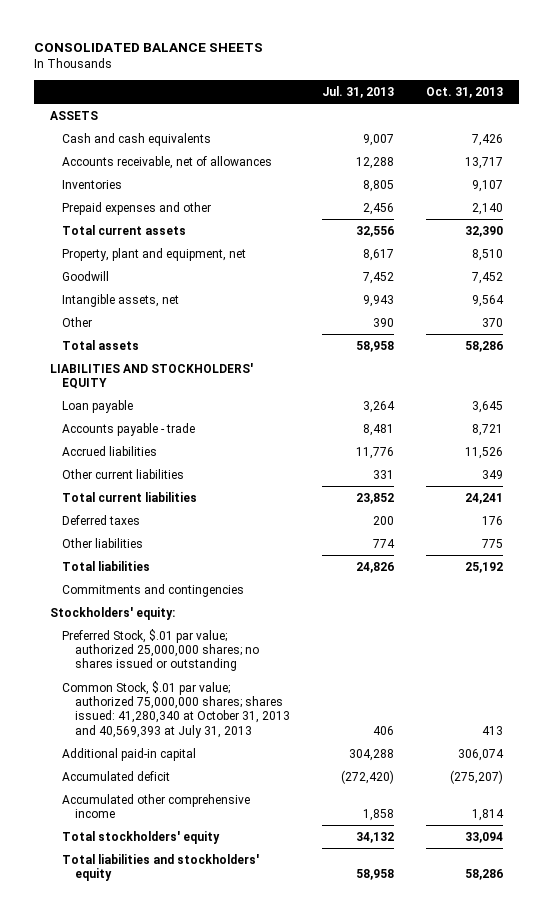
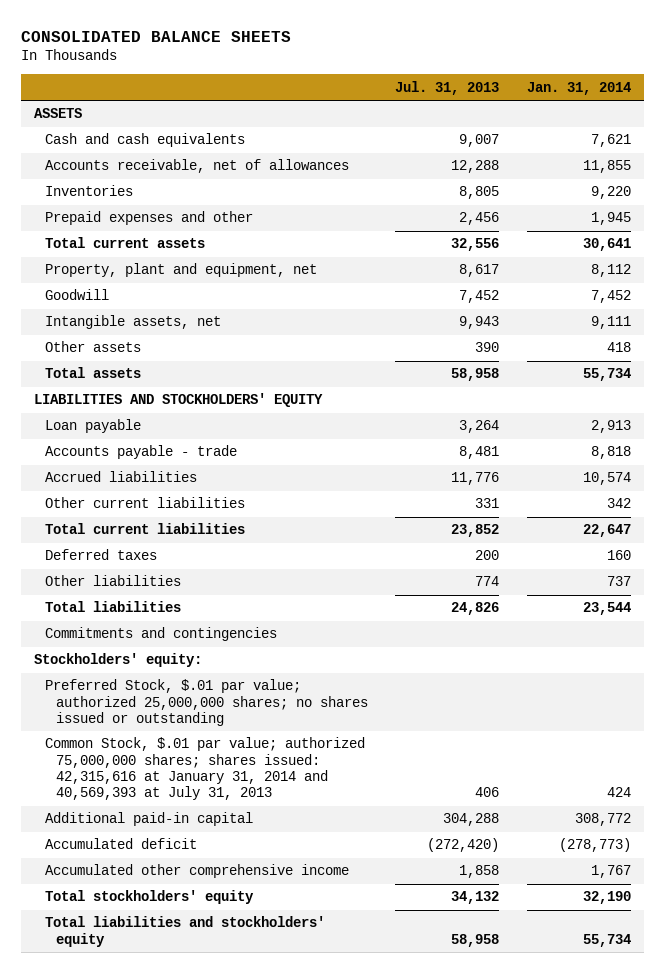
[426,86,504,98] Oct. 31, 2013 -> none
none -> [526,81,631,95] Jan. 31, 2014
[62,316,93,327] Other -> [45,341,142,353] Other assets
[62,680,291,738] Common Stock, $.01 par value; authorized 75,000,000 shares; shares issued: 41,280,340 at October 31, 2013 and 40,569,393 at July 31, 2013 -> [45,737,366,801] Common Stock, $.01 par value; authorized 75,000,000 shares; shares issued: 42,315,616 at January 31, 2014 and 40,569,393 at July 31, 2013

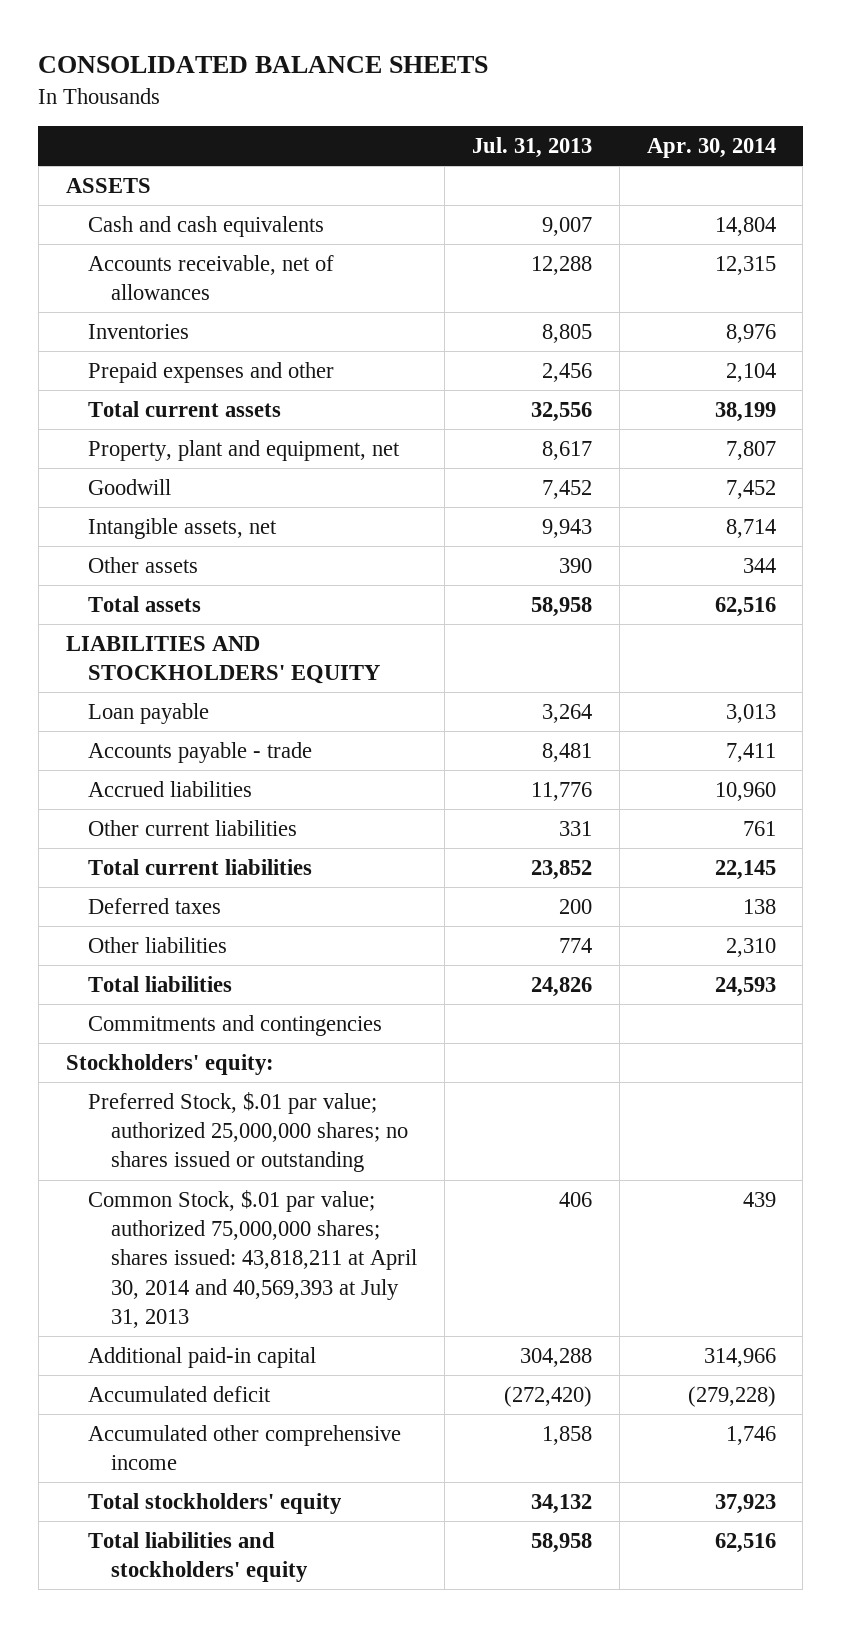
[526,81,631,95] Jan. 31, 2014 -> none
none -> [646,138,776,159] Apr. 30, 2014
[45,737,366,801] Common Stock, $.01 par value; authorized 75,000,000 shares; shares issued: 42,315,616 at January 31, 2014 and 40,569,393 at July 31, 2013 -> [88,1189,418,1329] Common Stock, $.01 par value; authorized 75,000,000 shares; shares issued: 43,818,211 at April 30, 2014 and 40,569,393 at July 31, 2013

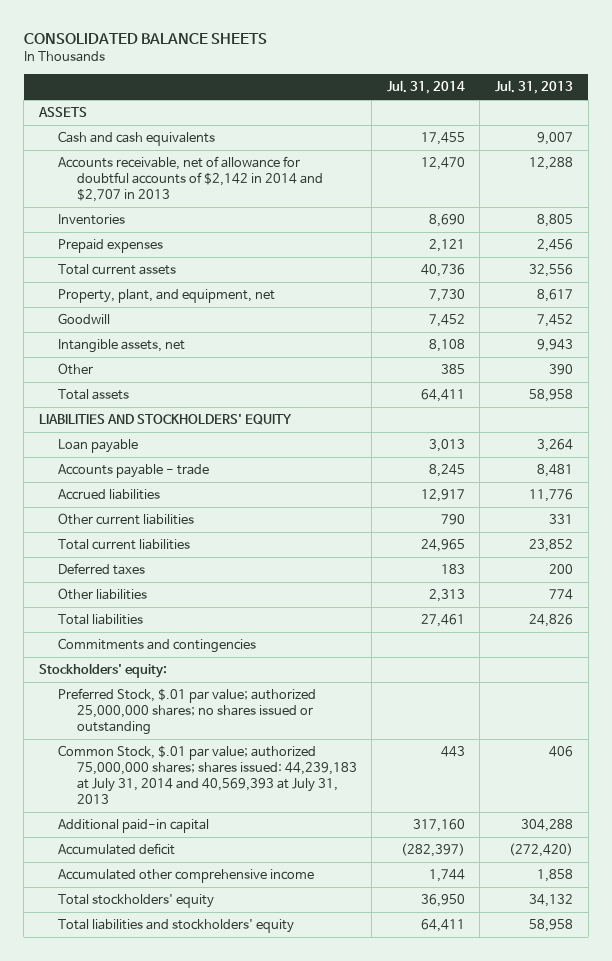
[646,138,776,159] Apr. 30, 2014 -> none
none -> [386,80,465,95] Jul. 31, 2014
[88,254,335,301] Accounts receivable, net of allowances -> [57,156,323,202] Accounts receivable, net of allowance for doubtful accounts of $2,142 in 2014 and $2,707 in 2013
[88,361,335,383] Prepaid expenses and other -> [57,239,163,254] Prepaid expenses
[88,439,401,461] Property, plant and equipment, net -> [57,289,275,304] Property, plant, and equipment, net
[88,556,199,573] Other assets -> [57,363,93,376] Other
[88,1189,418,1329] Common Stock, $.01 par value; authorized 75,000,000 shares; shares issued: 43,818,211 at April 30, 2014 and 40,569,393 at July 31, 2013 -> [57,745,357,804] Common Stock, $.01 par value; authorized 75,000,000 shares; shares issued: 44,239,183 at July 31, 2014 and 40,569,393 at July 31, 2013

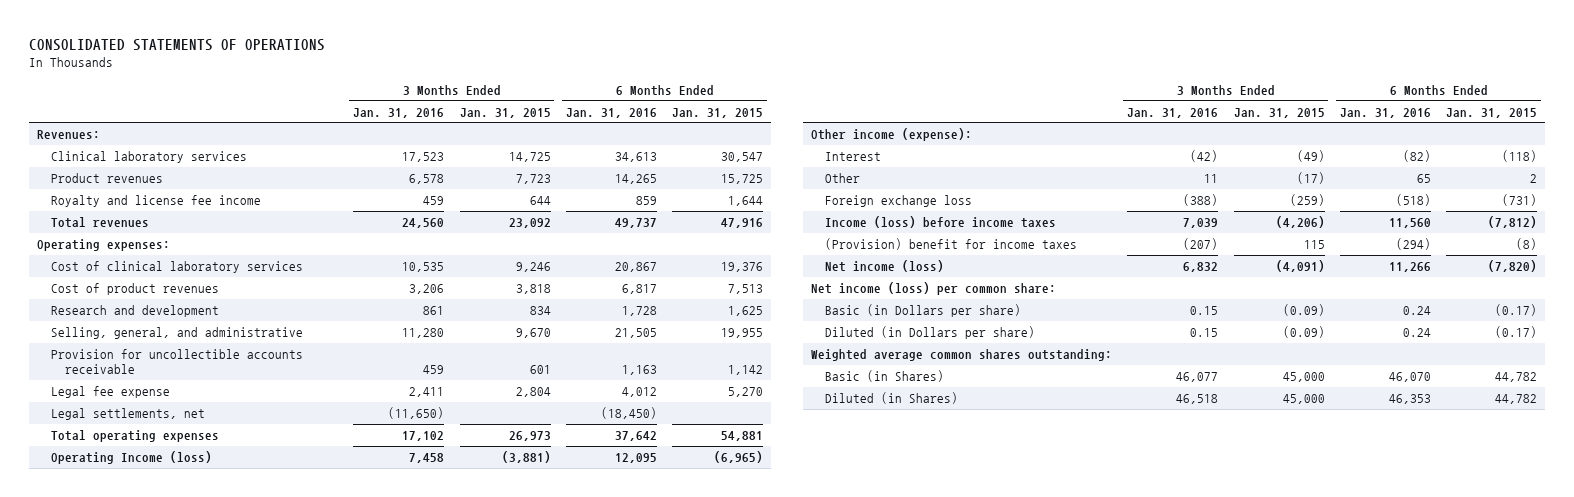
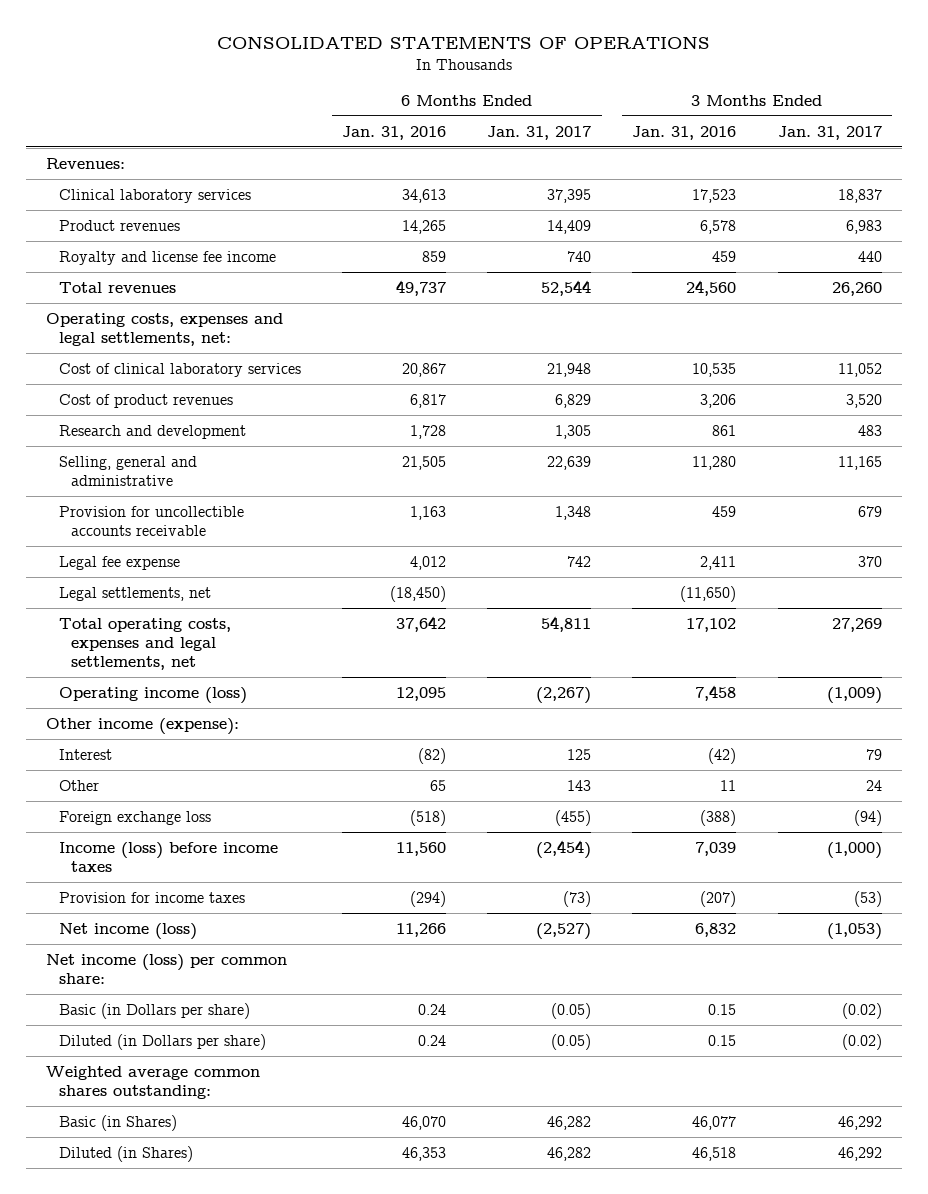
[459,107,551,118] Jan. 31, 2015 -> none
[672,107,764,118] Jan. 31, 2015 -> none
none -> [487,125,592,140] Jan. 31, 2017
none -> [777,125,882,140] Jan. 31, 2017
[36,238,170,251] Operating expenses: -> none
none -> [46,312,284,346] Operating costs, expenses and legal settlements, net:
[50,326,303,339] Selling, general, and administrative -> [58,455,197,486] Selling, general and administrative
[50,429,219,442] Total operating expenses -> [58,617,231,671] Total operating costs, expenses and legal settlements, net
[50,450,212,464] Operating Income (loss) -> [58,686,247,704] Operating income (loss)
[824,237,1077,250] (Provision) benefit for income taxes -> [58,891,245,903] Provision for income taxes

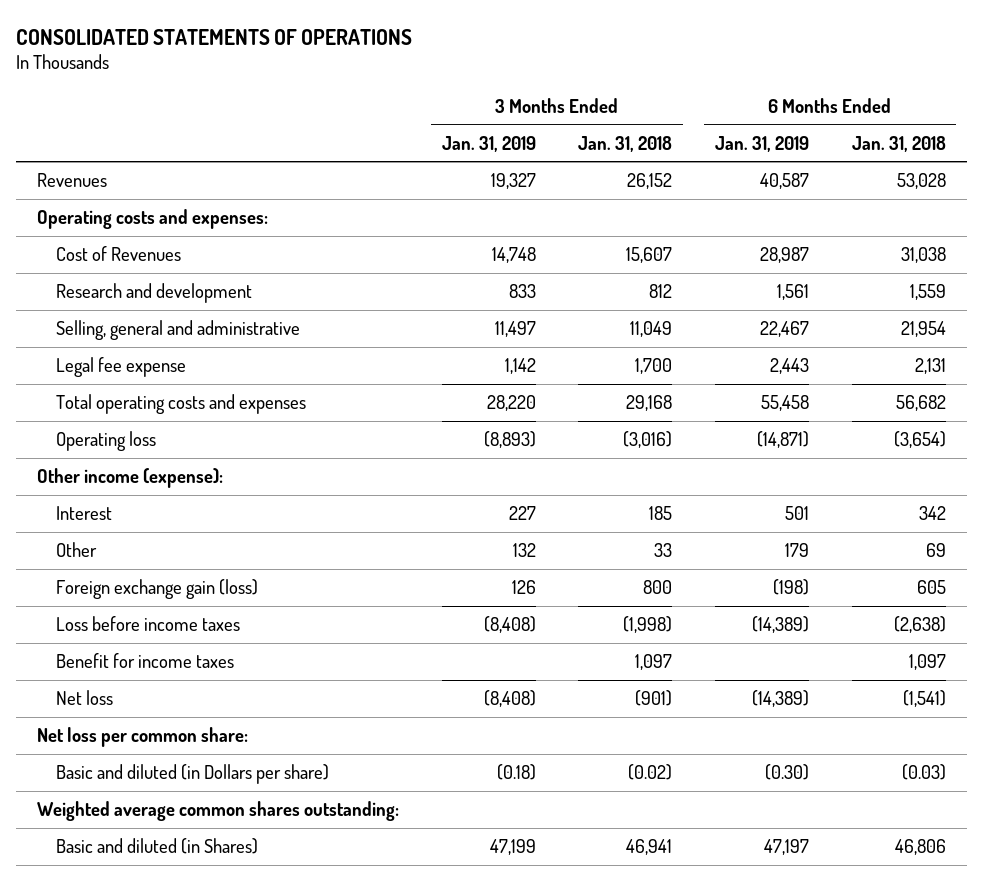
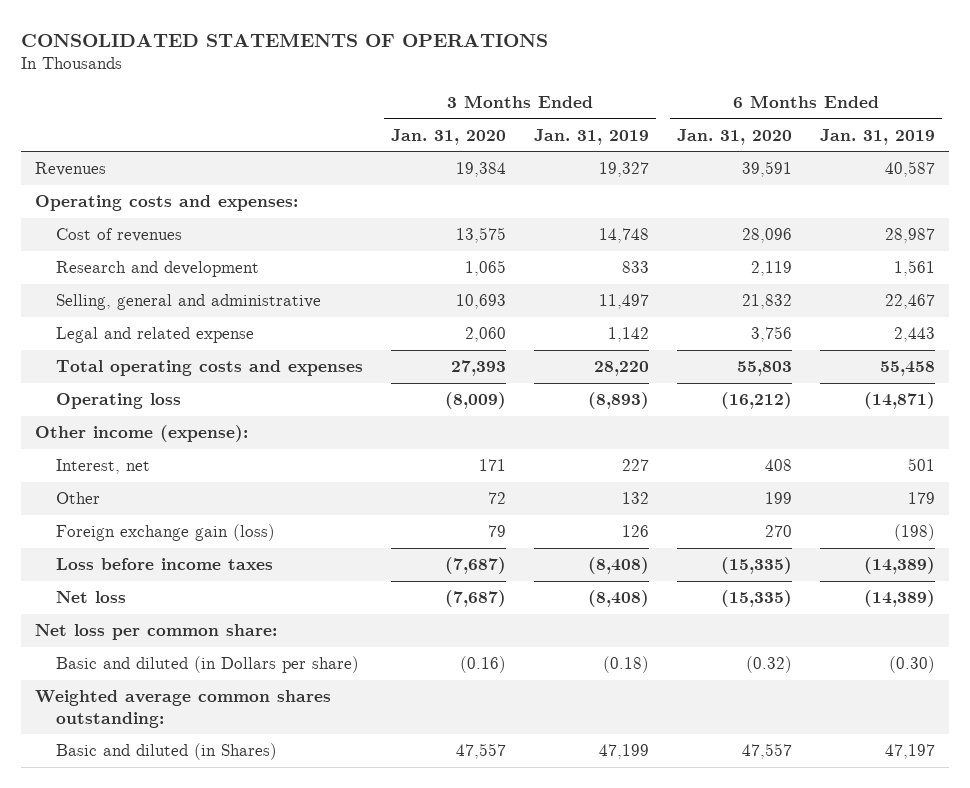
[578,135,673,152] Jan. 31, 2018 -> none
[851,135,946,152] Jan. 31, 2018 -> none
none -> [391,128,507,145] Jan. 31, 2020
none -> [677,128,793,145] Jan. 31, 2020
[56,246,182,262] Cost of Revenues -> [56,228,183,243] Cost of revenues
[56,357,187,378] Legal fee expense -> [56,327,255,344] Legal and related expense
[56,506,113,521] Interest -> [56,459,151,475] Interest, net
[56,653,235,669] Benefit for income taxes -> none

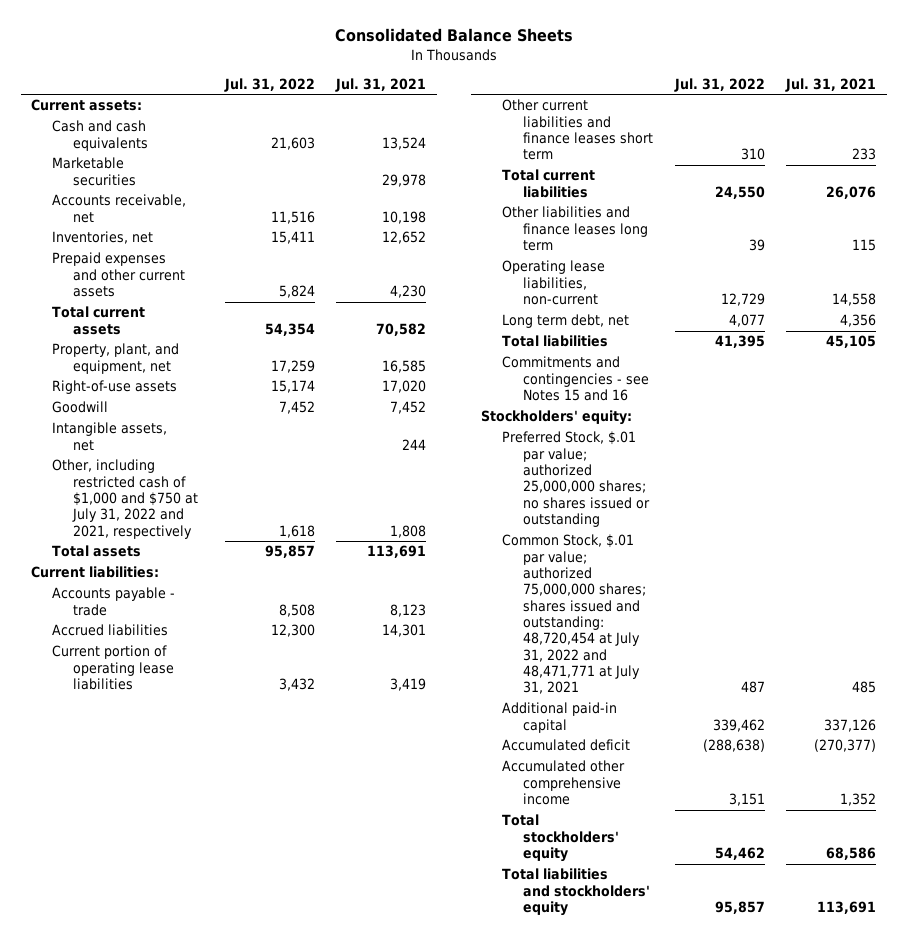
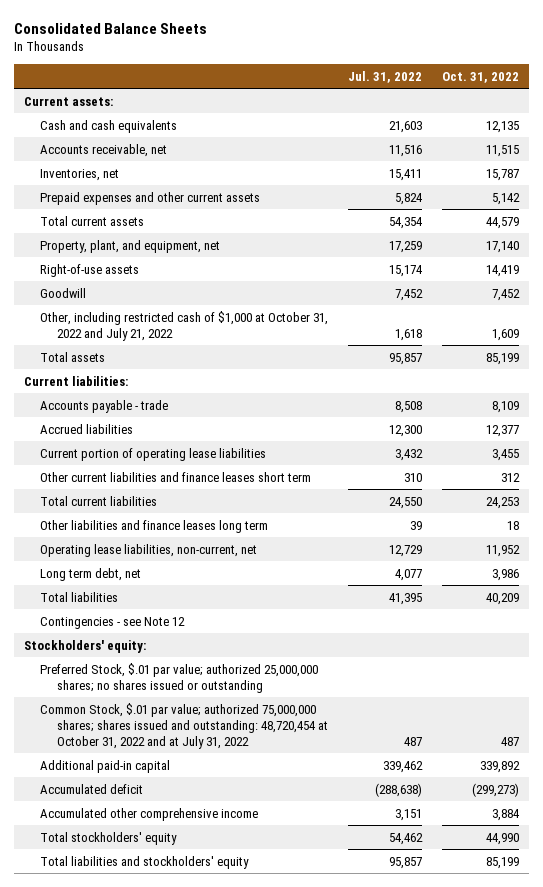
[335,77,427,92] Jul. 31, 2021 -> none
none -> [441,71,519,83] Oct. 31, 2022
[52,157,137,186] Marketable securities -> none
[52,422,168,451] Intangible assets, net -> none
[52,459,199,539] Other, including restricted cash of $1,000 and $750 at July 31, 2022 and 2021, respectively -> [40,310,329,341] Other, including restricted cash of $1,000 at October 31, 2022 and July 21, 2022
[502,260,606,306] Operating lease liabilities, non-current -> [40,543,258,557] Operating lease liabilities, non-current, net
[502,356,650,402] Commitments and contingencies - see Notes 15 and 16 -> [40,616,186,629] Contingencies - see Note 12
[502,534,647,695] Common Stock, $.01 par value; authorized 75,000,000 shares; shares issued and outstanding: 48,720,454 at July 31, 2022 and 48,471,771 at July 31, 2021 -> [40,702,328,749] Common Stock, $.01 par value; authorized 75,000,000 shares; shares issued and outstanding: 48,720,454 at October 31, 2022 and at July 31, 2022

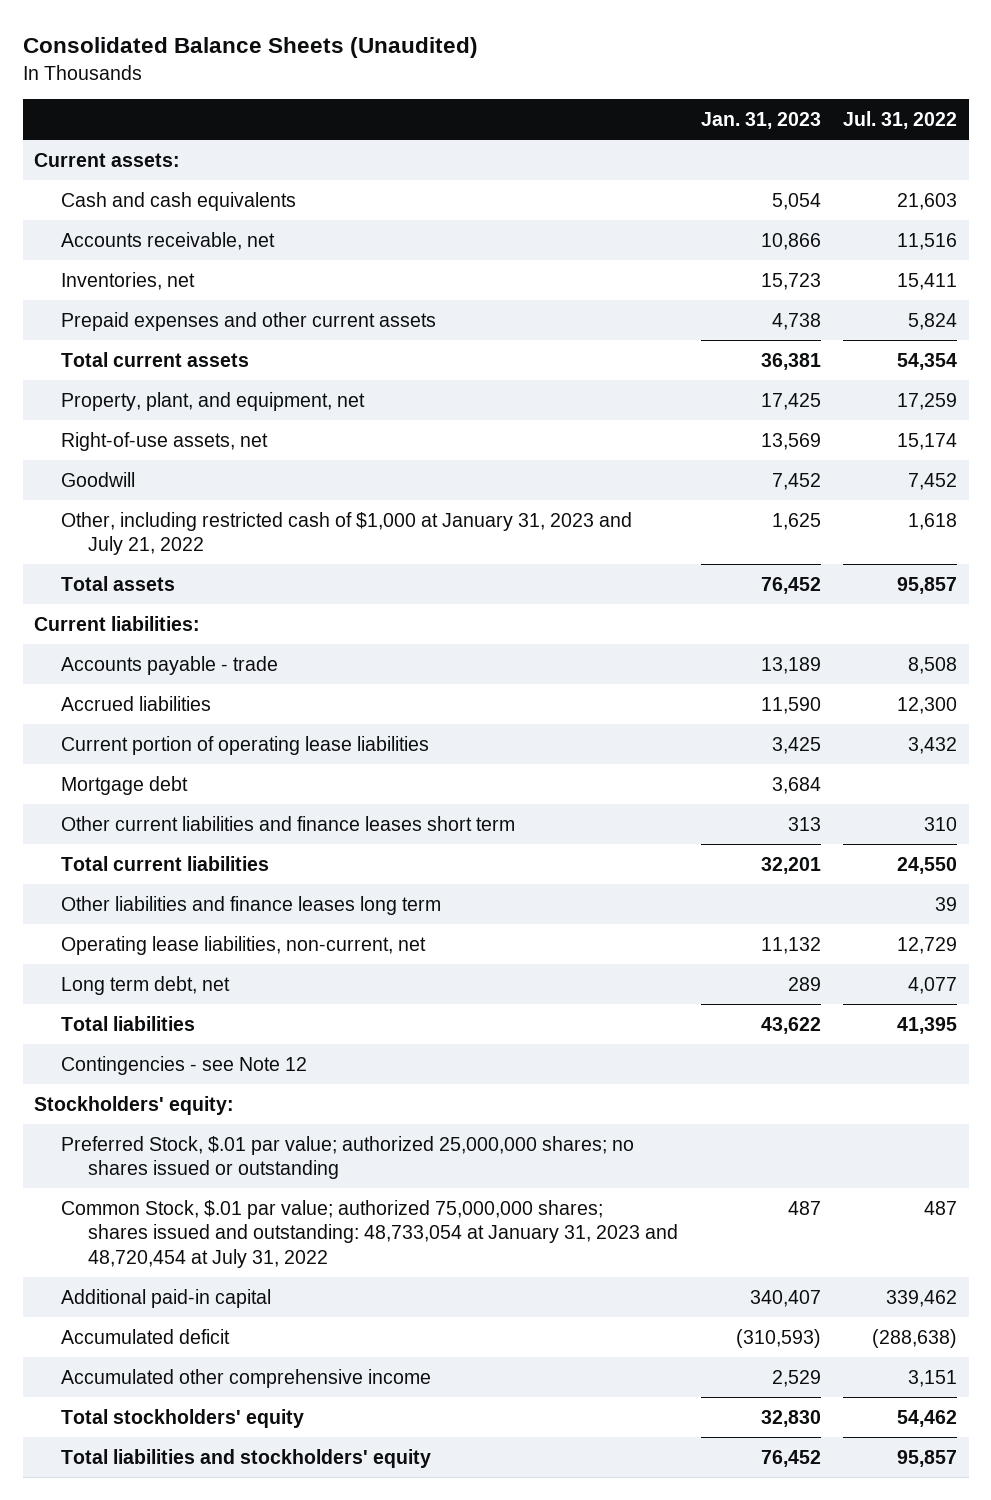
[14,23,208,35] Consolidated Balance Sheets -> [22,37,478,59] Consolidated Balance Sheets (Unaudited)
[441,71,519,83] Oct. 31, 2022 -> none
none -> [700,112,821,130] Jan. 31, 2023
[40,263,140,277] Right-of-use assets -> [61,431,269,451] Right-of-use assets, net
[40,310,329,341] Other, including restricted cash of $1,000 at October 31, 2022 and July 21, 2022 -> [61,511,633,556] Other, including restricted cash of $1,000 at January 31, 2023 and July 21, 2022
none -> [61,775,189,795] Mortgage debt
[40,702,328,749] Common Stock, $.01 par value; authorized 75,000,000 shares; shares issued and outstanding: 48,720,454 at October 31, 2022 and at July 31, 2022 -> [61,1199,679,1268] Common Stock, $.01 par value; authorized 75,000,000 shares; shares issued and outstanding: 48,733,054 at January 31, 2023 and 48,720,454 at July 31, 2022

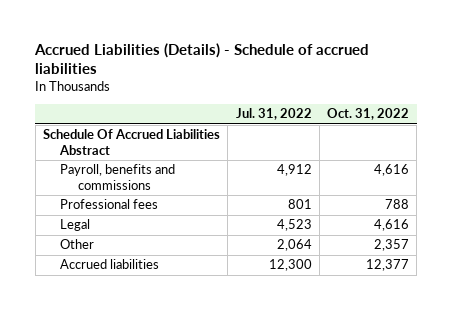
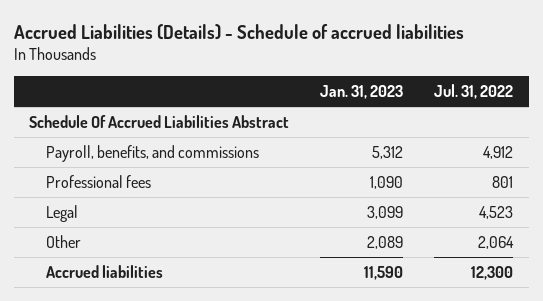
[327,108,410,121] Oct. 31, 2022 -> none
none -> [320,84,404,99] Jan. 31, 2023
[60,164,176,190] Payroll, benefits and commissions -> [45,144,259,162] Payroll, benefits, and commissions

